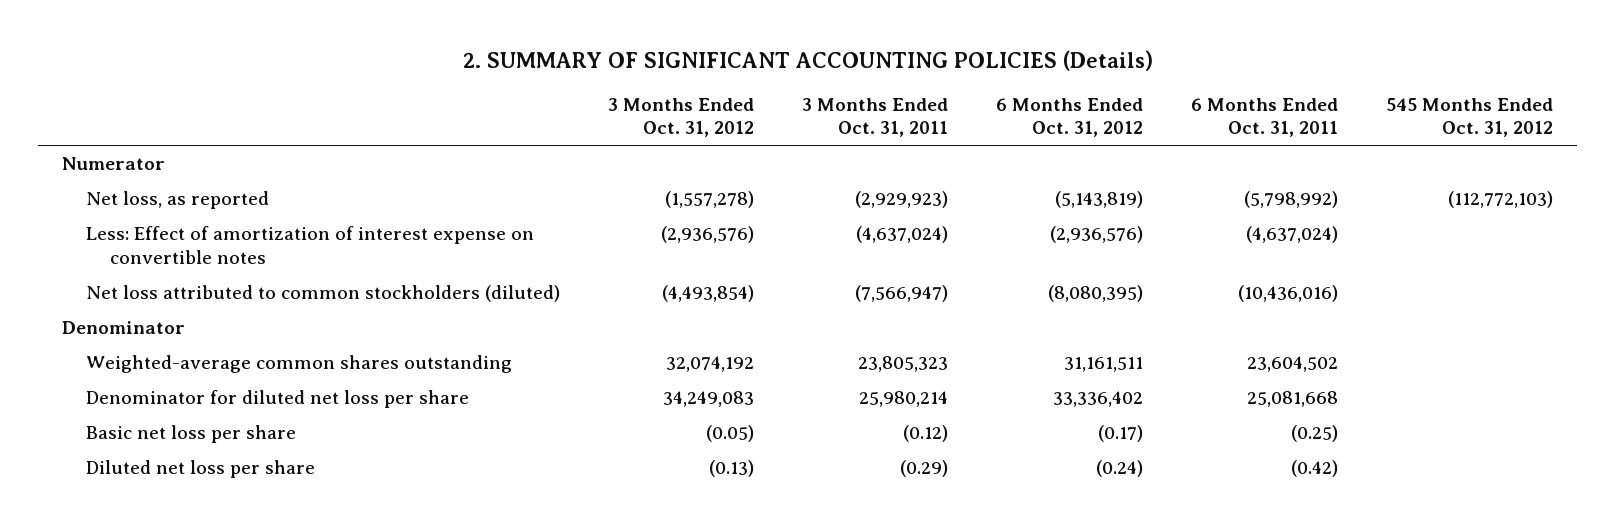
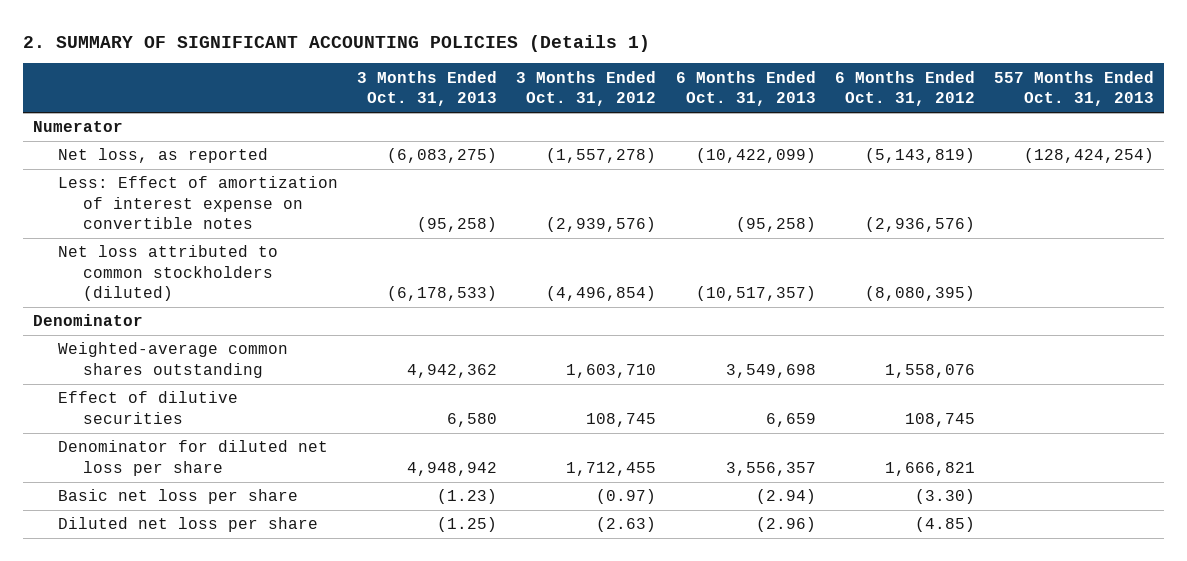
[462,49,1153,71] 2. SUMMARY OF SIGNIFICANT ACCOUNTING POLICIES (Details) -> [23,34,651,52] 2. SUMMARY OF SIGNIFICANT ACCOUNTING POLICIES (Details 1)
[802,97,949,138] 3 Months Ended Oct. 31, 2011 -> none
[1191,97,1339,138] 6 Months Ended Oct. 31, 2011 -> none
[1386,97,1554,138] 545 Months Ended Oct. 31, 2012 -> none
none -> [357,70,498,107] 3 Months Ended Oct. 31, 2013
none -> [675,70,816,107] 6 Months Ended Oct. 31, 2013
none -> [994,70,1155,107] 557 Months Ended Oct. 31, 2013
[661,226,755,244] (2,936,576) -> [546,217,657,233] (2,939,576)
[662,285,755,303] (4,493,854) -> [546,286,657,302] (4,496,854)
[666,356,755,373] 32,074,192 -> [566,363,657,378] 1,603,710
[1064,357,1144,373] 31,161,511 -> [884,363,975,378] 1,558,076
none -> [57,391,238,424] Effect of dilutive securities
[663,391,755,408] 34,249,083 -> [566,461,657,476] 1,712,455
[1053,391,1144,408] 33,336,402 -> [884,461,975,476] 1,666,821
[706,425,755,443] (0.05) -> [596,489,657,505] (0.97)
[1098,425,1144,443] (0.17) -> [914,489,975,505] (3.30)
[709,460,755,478] (0.13) -> [596,517,657,533] (2.63)
[1096,460,1144,478] (0.24) -> [914,517,975,533] (4.85)

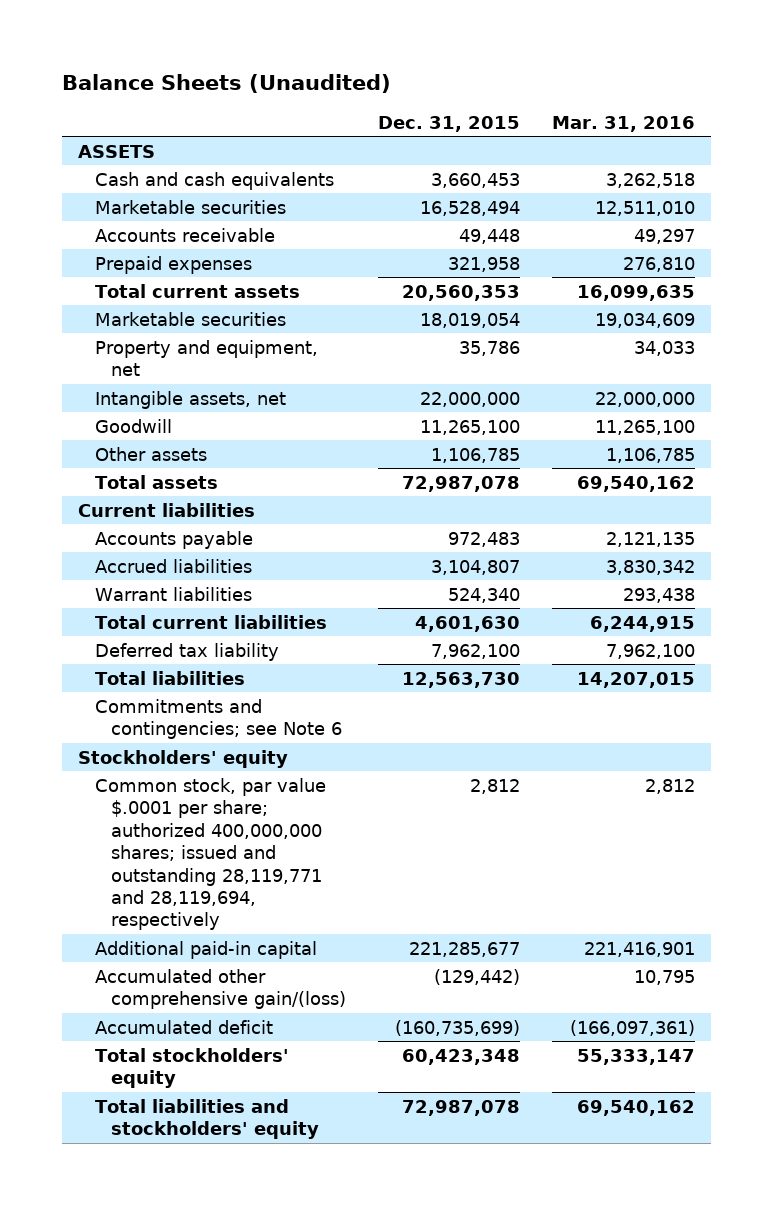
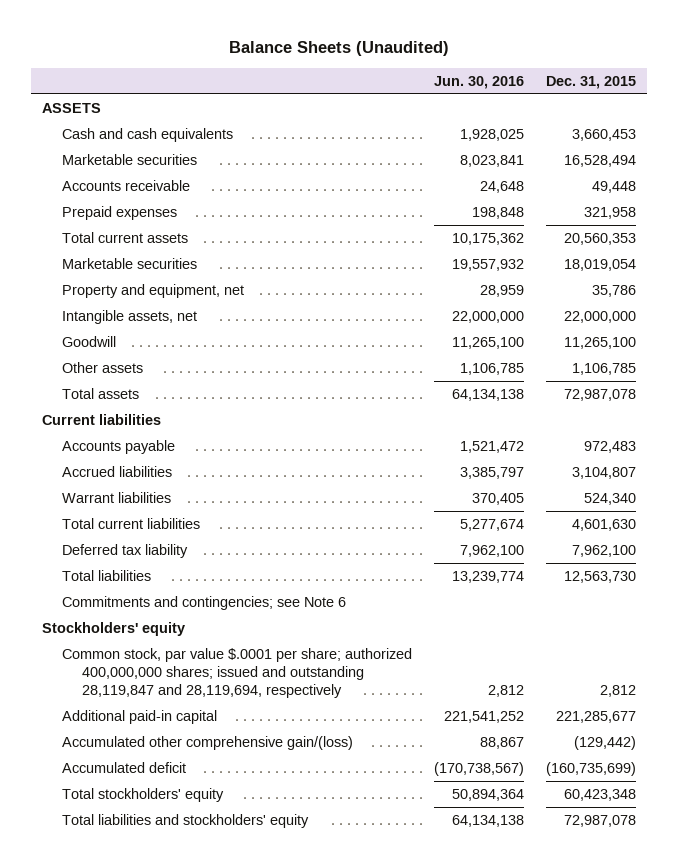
[552,116,696,133] Mar. 31, 2016 -> none
none -> [433,75,524,89] Jun. 30, 2016
[94,777,326,931] Common stock, par value $.0001 per share; authorized 400,000,000 shares; issued and outstanding 28,119,771 and 28,119,694, respectively -> [61,648,412,698] Common stock, par value $.0001 per share; authorized 400,000,000 shares; issued and outstanding 28,119,847 and 28,119,694, respectively

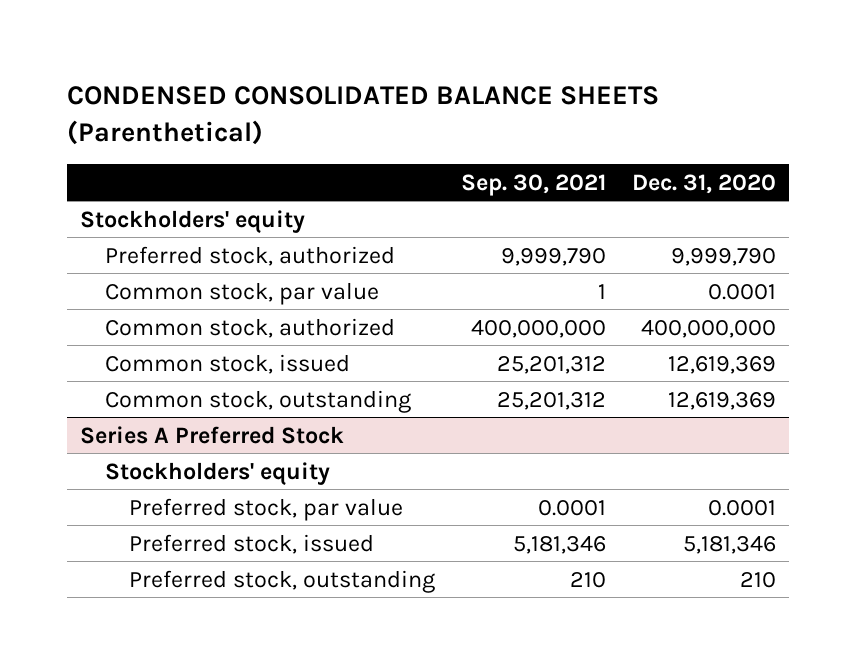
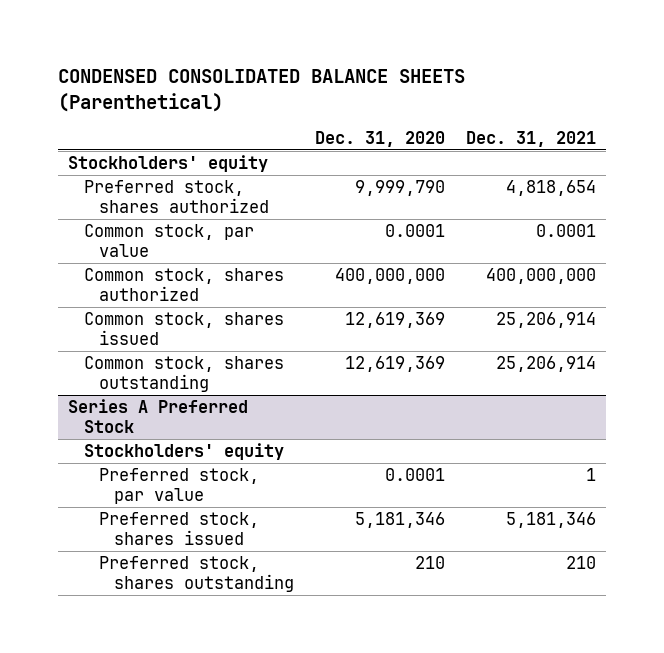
[461,173,607,196] Sep. 30, 2021 -> none
none -> [466,130,597,147] Dec. 31, 2021
[104,245,395,266] Preferred stock, authorized -> [83,180,270,214] Preferred stock, shares authorized
[104,317,395,338] Common stock, authorized -> [83,268,284,302] Common stock, shares authorized
[104,353,350,374] Common stock, issued -> [83,312,284,346] Common stock, shares issued
[104,389,411,413] Common stock, outstanding -> [83,356,284,393] Common stock, shares outstanding
[129,533,375,554] Preferred stock, issued -> [99,512,260,546] Preferred stock, shares issued
[129,569,436,593] Preferred stock, outstanding -> [99,556,295,593] Preferred stock, shares outstanding

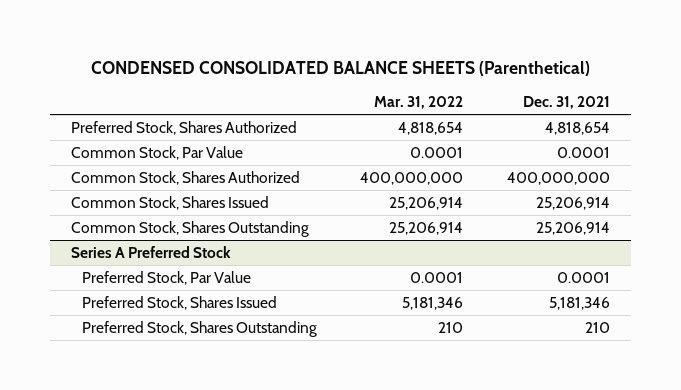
[315,130,446,147] Dec. 31, 2020 -> none
none -> [374,96,464,110] Mar. 31, 2022
[68,155,269,173] Stockholders' equity -> none
[83,180,270,214] Preferred stock, shares authorized -> [71,121,298,136] Preferred Stock, Shares Authorized
[83,224,254,258] Common stock, par value -> [71,146,244,161] Common Stock, Par Value
[83,268,284,302] Common stock, shares authorized -> [71,171,301,186] Common Stock, Shares Authorized
[83,312,284,346] Common stock, shares issued -> [71,196,270,211] Common Stock, Shares Issued
[83,356,284,393] Common stock, shares outstanding -> [71,221,310,238] Common Stock, Shares Outstanding
[83,443,284,461] Stockholders' equity -> none
[99,468,260,505] Preferred stock, par value -> [82,271,252,286] Preferred Stock, Par Value
[586,468,597,482] 1 -> [556,272,610,284] 0.0001
[99,512,260,546] Preferred stock, shares issued -> [82,296,278,311] Preferred Stock, Shares Issued
[99,556,295,593] Preferred stock, shares outstanding -> [82,321,318,338] Preferred Stock, Shares Outstanding

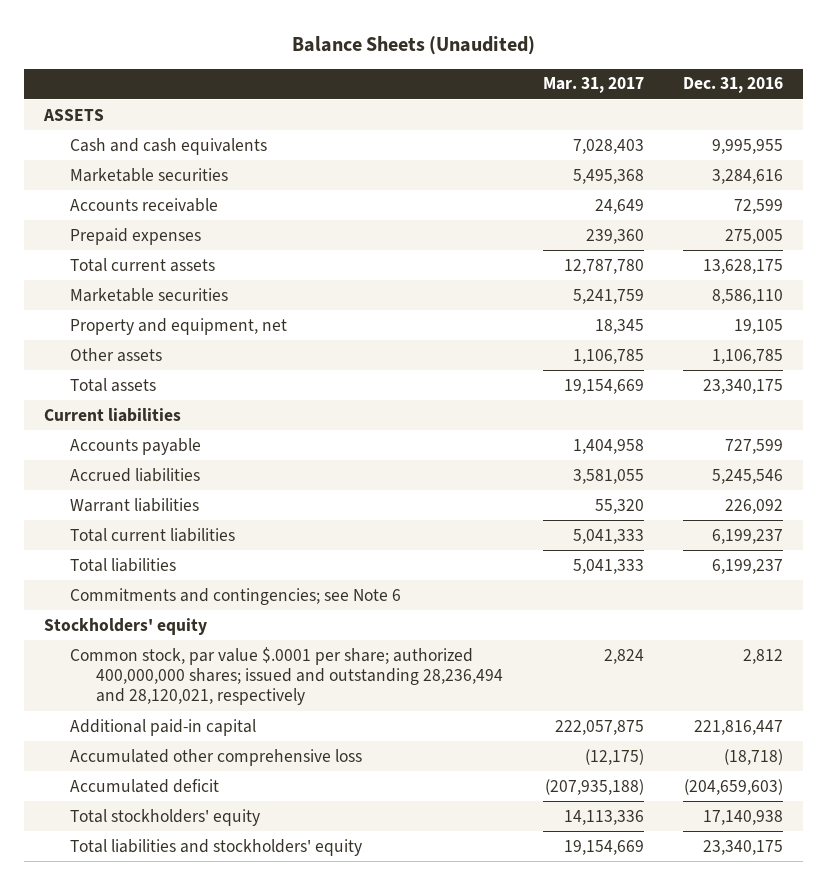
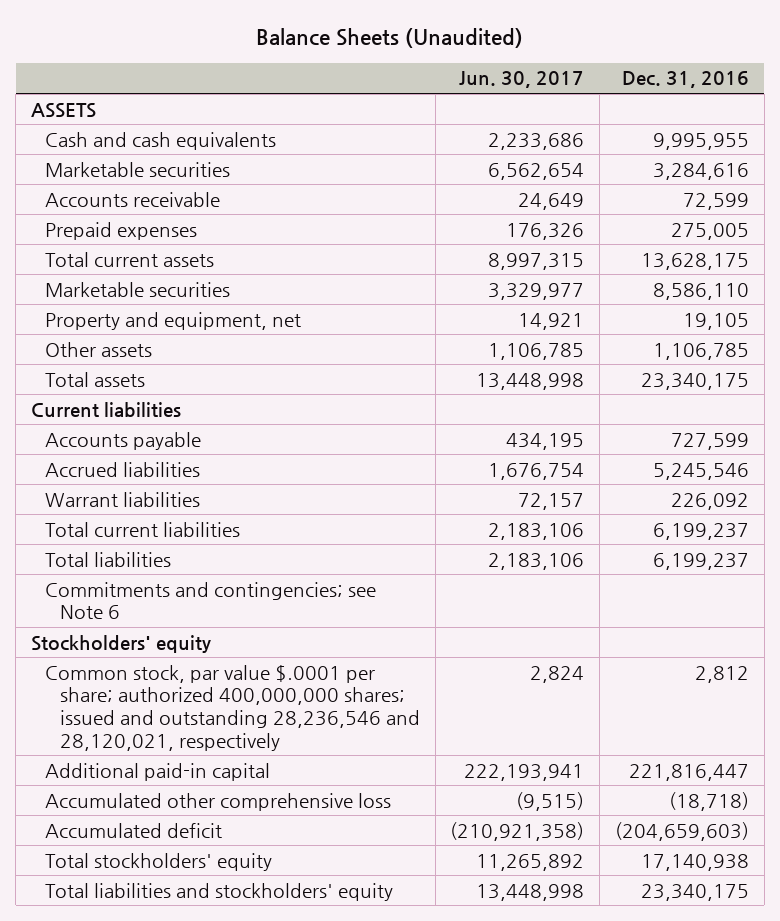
[542,77,644,94] Mar. 31, 2017 -> none
none -> [459,71,585,89] Jun. 30, 2017
[69,646,503,706] Common stock, par value $.0001 per share; authorized 400,000,000 shares; issued and outstanding 28,236,494 and 28,120,021, respectively -> [45,664,420,751] Common stock, par value $.0001 per share; authorized 400,000,000 shares; issued and outstanding 28,236,546 and 28,120,021, respectively

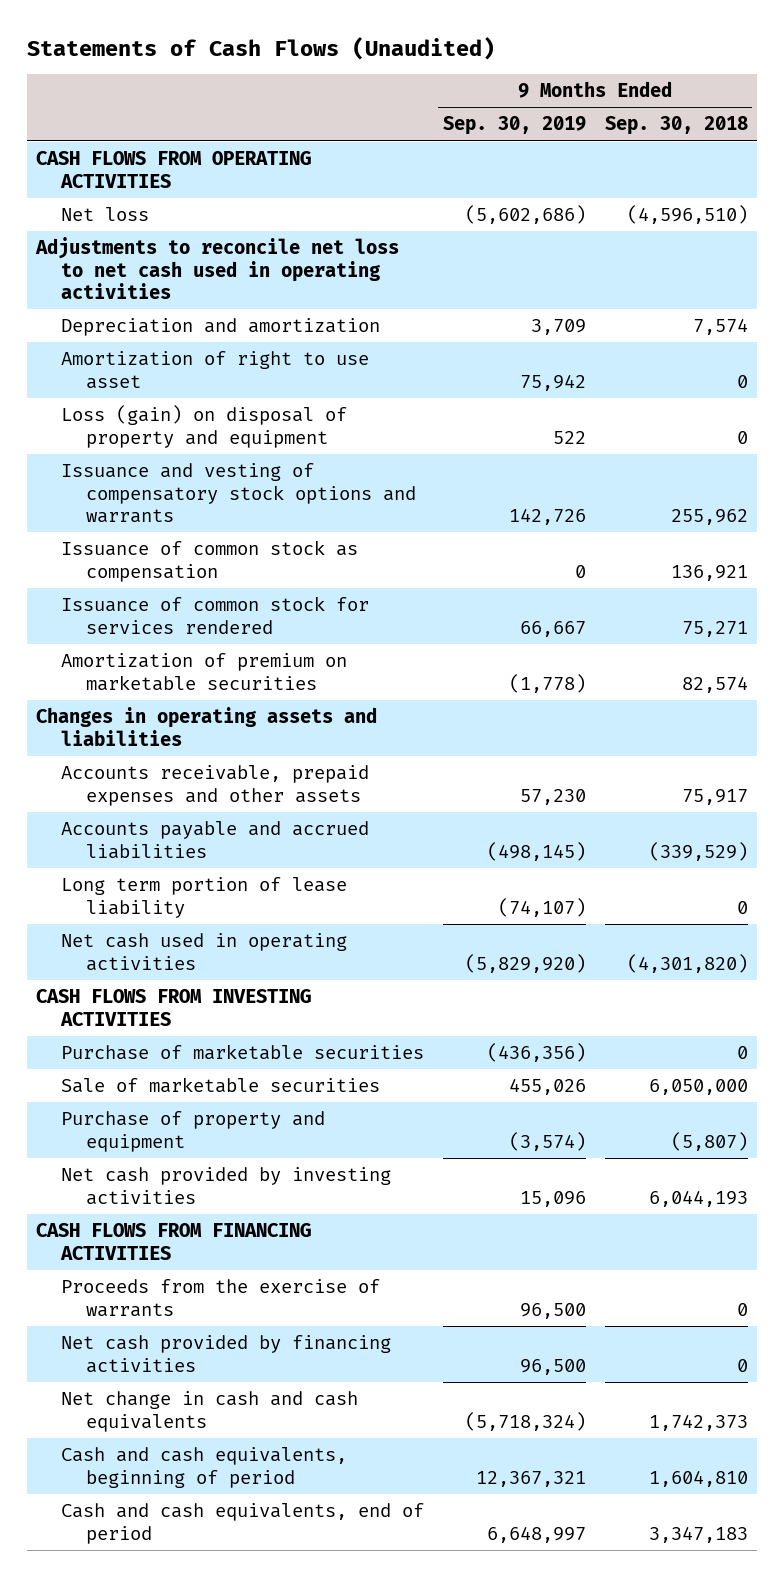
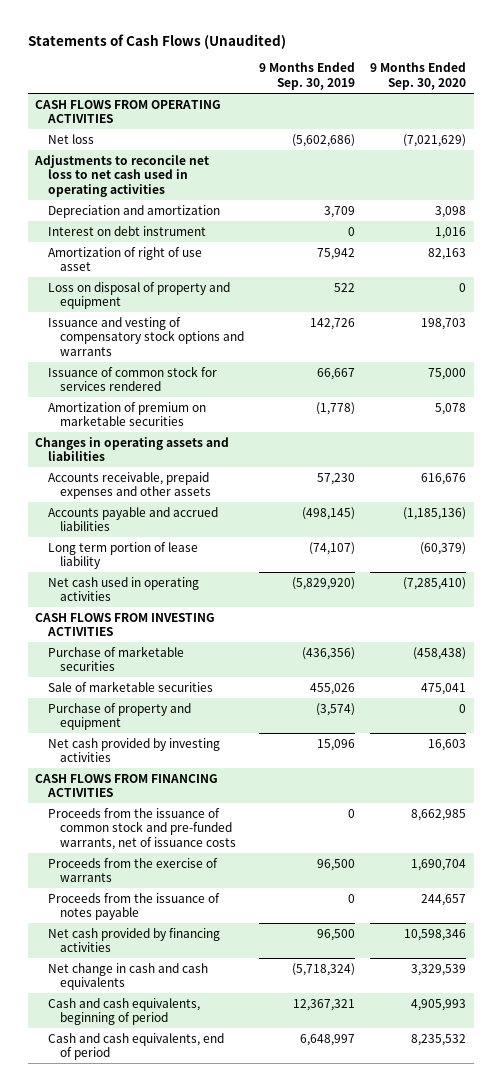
[604,116,748,136] Sep. 30, 2018 -> none
none -> [370,62,467,91] 9 Months Ended Sep. 30, 2020
none -> [47,225,206,236] Interest on debt instrument
[61,351,370,389] Amortization of right to use asset -> [47,246,202,272] Amortization of right of use asset
[61,405,348,448] Loss (gain) on disposal of property and equipment -> [47,281,230,310] Loss on disposal of property and equipment
[61,540,359,582] Issuance of common stock as compensation -> none
none -> [47,807,237,851] Proceeds from the issuance of common stock and pre-funded warrants, net of issuance costs
none -> [47,892,220,921] Proceeds from the issuance of notes payable

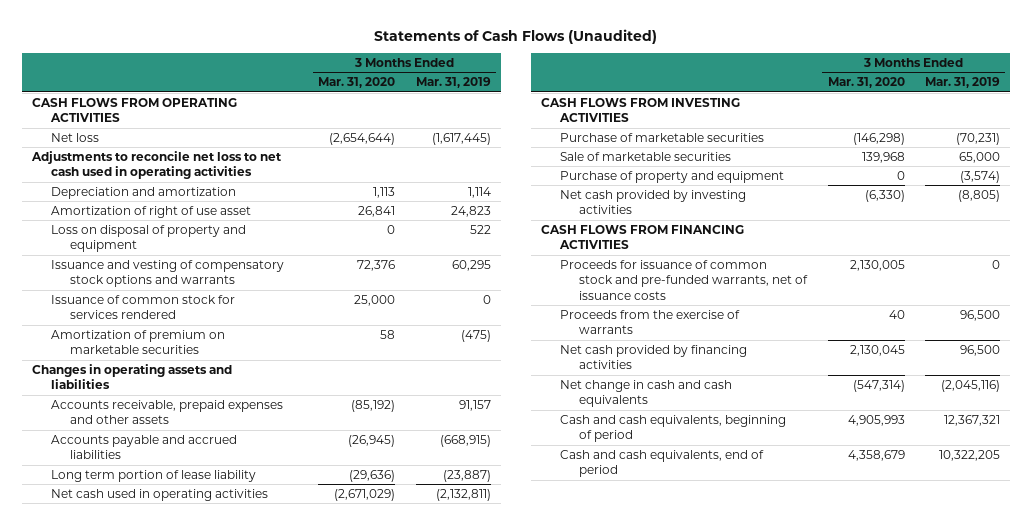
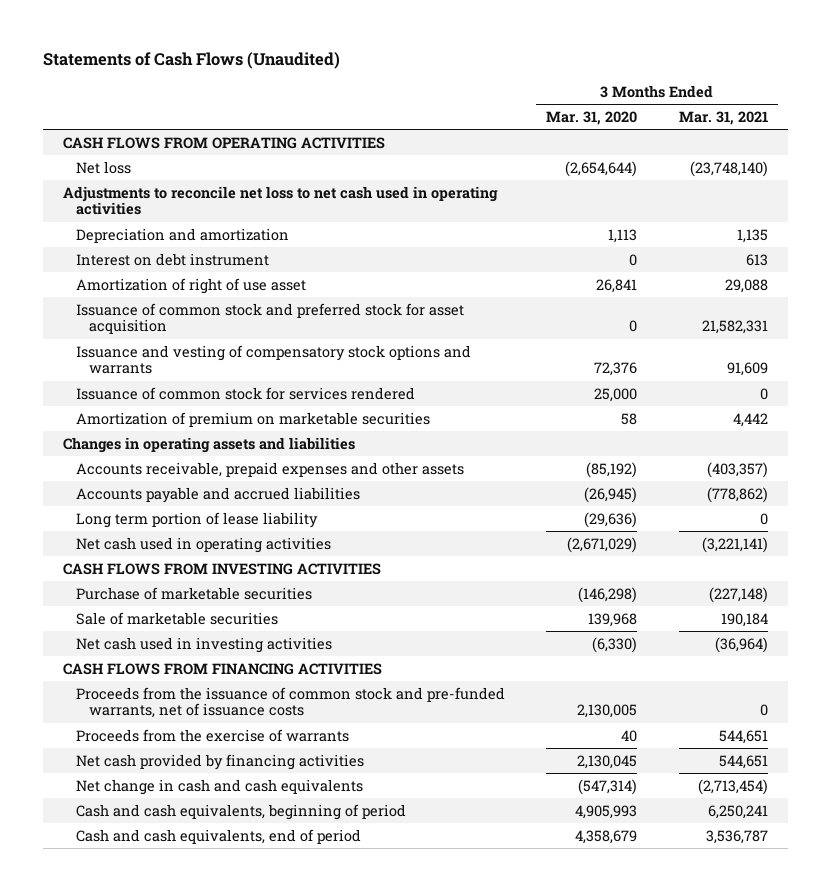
[415,77,491,89] Mar. 31, 2019 -> none
none -> [678,110,768,125] Mar. 31, 2021
none -> [76,252,270,266] Interest on debt instrument
[51,224,247,253] Loss on disposal of property and equipment -> none
none -> [76,302,465,335] Issuance of common stock and preferred stock for asset acquisition
[560,170,785,183] Purchase of property and equipment -> none
[560,189,747,215] Net cash provided by investing activities -> [76,636,333,653] Net cash used in investing activities
[560,259,809,300] Proceeds for issuance of common stock and pre-funded warrants, net of issuance costs -> [76,686,506,719] Proceeds from the issuance of common stock and pre-funded warrants, net of issuance costs

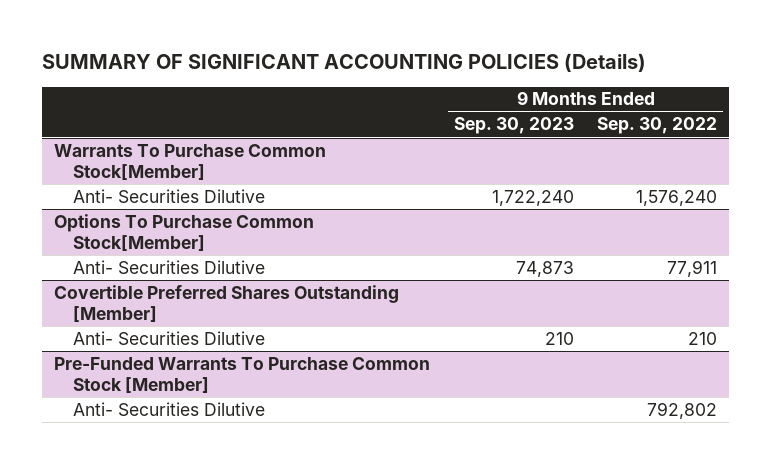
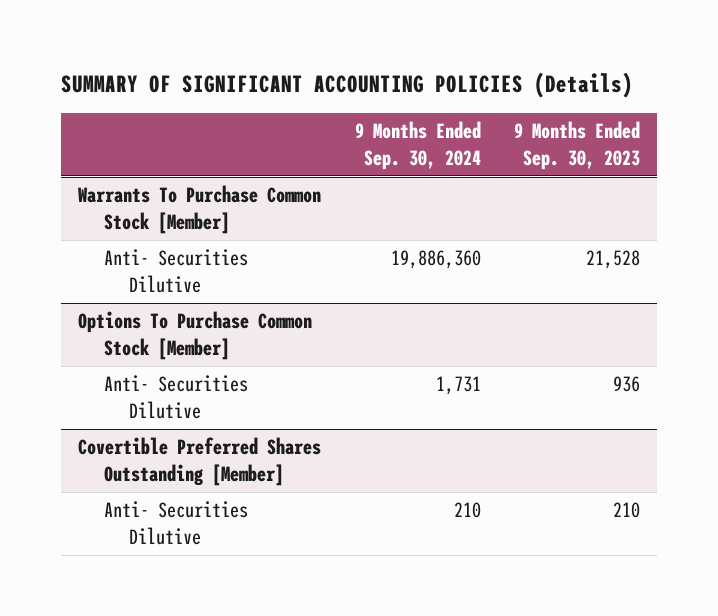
[597,117,718,135] Sep. 30, 2022 -> none
none -> [354,121,481,170] 9 Months Ended Sep. 30, 2024
[54,143,327,180] Warrants To Purchase Common Stock[Member] -> [77,185,321,234] Warrants To Purchase Common Stock [Member]
[491,189,574,206] 1,722,240 -> [586,250,641,270] 21,528
[54,213,315,251] Options To Purchase Common Stock[Member] -> [77,311,312,360] Options To Purchase Common Stock [Member]
[515,260,574,277] 74,873 -> [613,376,641,393] 936
[54,356,431,393] Pre-Funded Warrants To Purchase Common Stock [Member] -> none
[73,401,266,416] Anti- Securities Dilutive -> none

